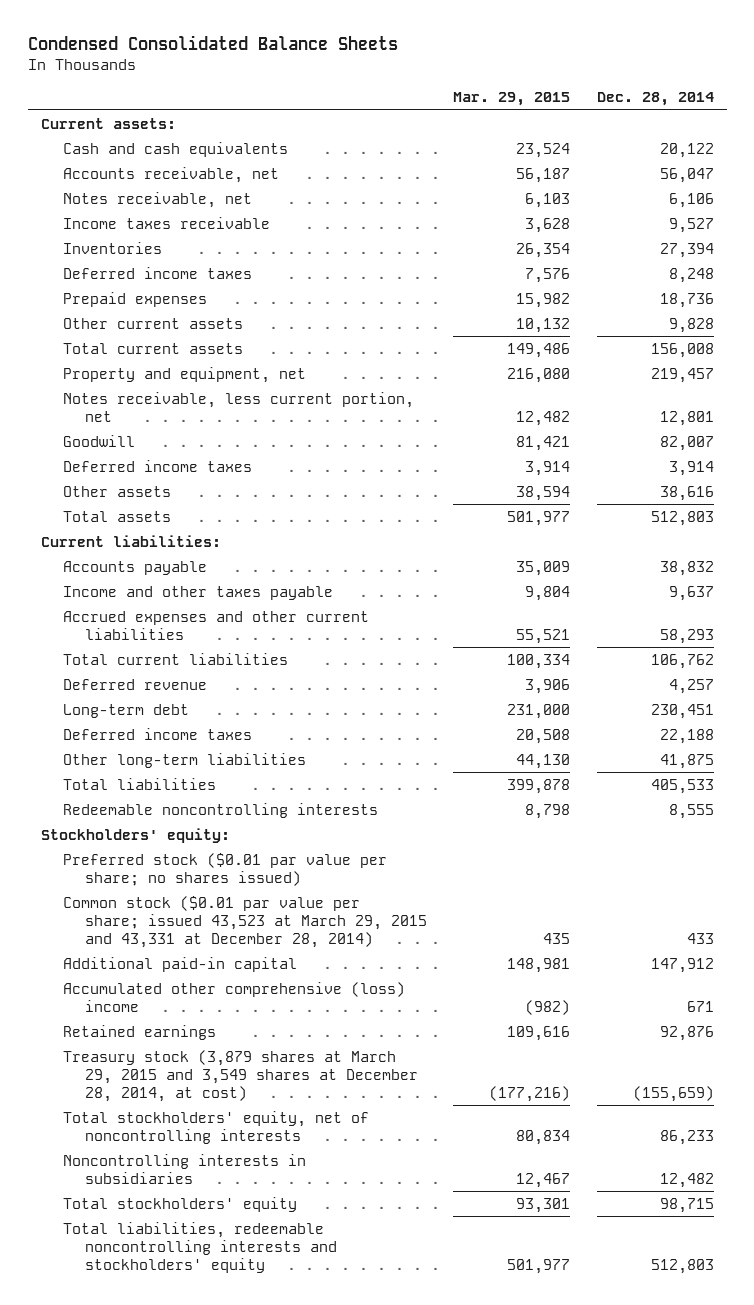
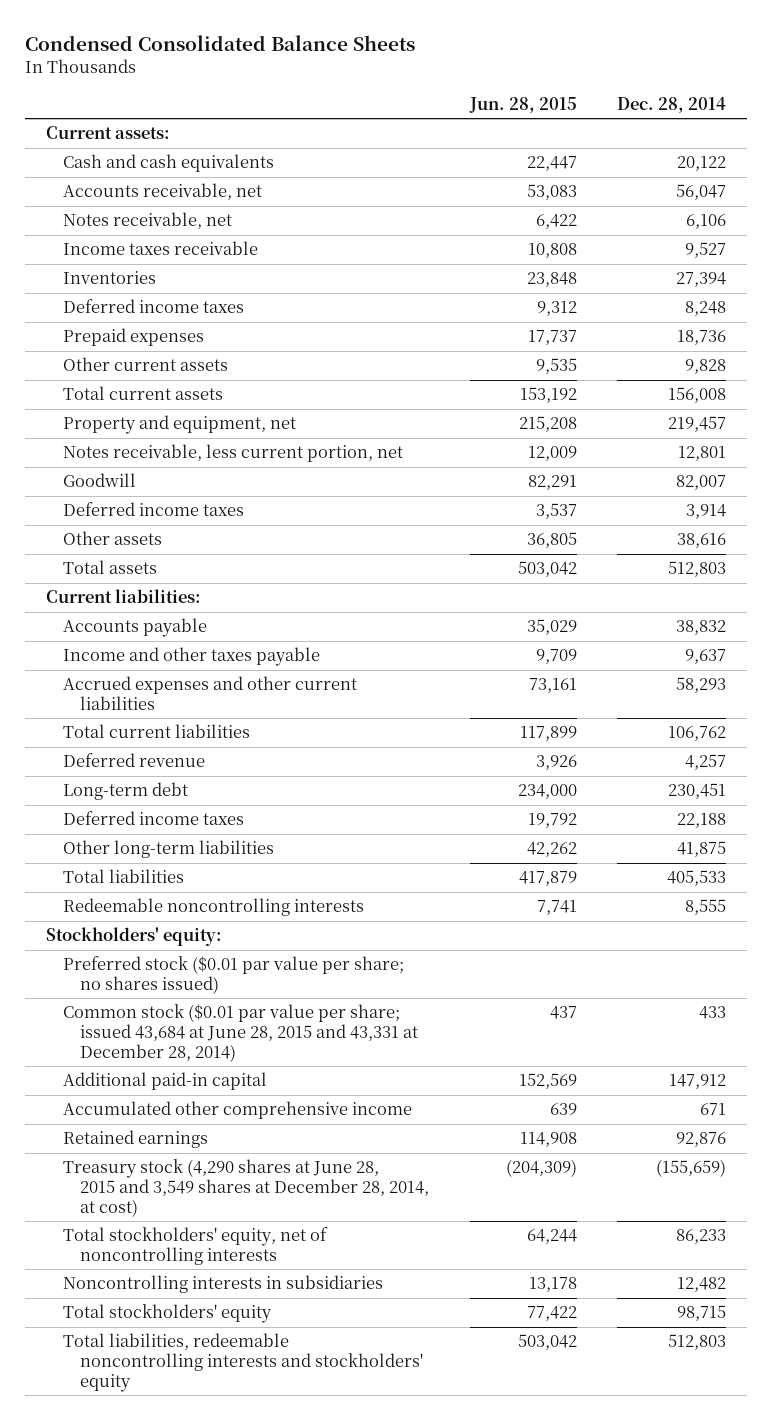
[453,92,571,107] Mar. 29, 2015 -> none
none -> [468,96,577,113] Jun. 28, 2015
[62,895,427,948] Common stock ($0.01 par value per share; issued 43,523 at March 29, 2015 and 43,331 at December 28, 2014) -> [62,1004,419,1062] Common stock ($0.01 par value per share; issued 43,684 at June 28, 2015 and 43,331 at December 28, 2014)
[62,981,405,1012] Accumulated other comprehensive (loss) income -> [62,1101,412,1120] Accumulated other comprehensive income
[62,1049,418,1102] Treasury stock (3,879 shares at March 29, 2015 and 3,549 shares at December 28, 2014, at cost) -> [62,1159,430,1217] Treasury stock (4,290 shares at June 28, 2015 and 3,549 shares at December 28, 2014, at cost)

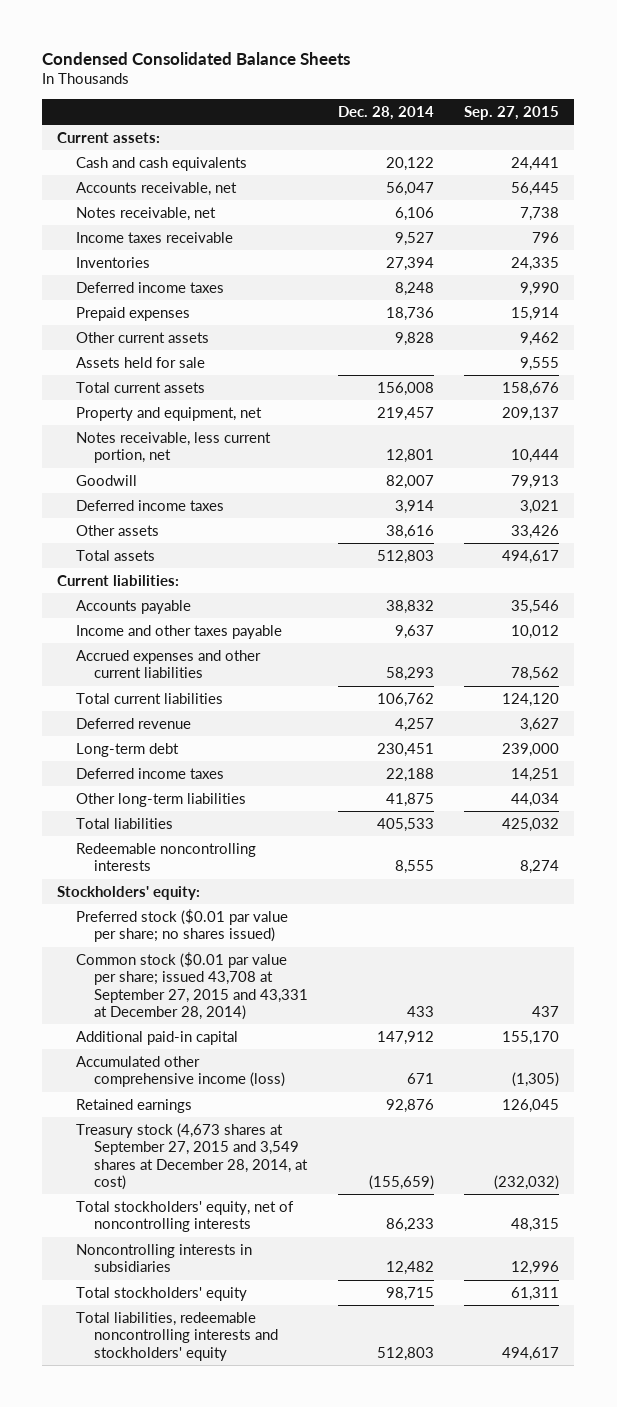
[468,96,577,113] Jun. 28, 2015 -> none
none -> [464,105,560,120] Sep. 27, 2015
none -> [75,356,205,368] Assets held for sale
[62,1004,419,1062] Common stock ($0.01 par value per share; issued 43,684 at June 28, 2015 and 43,331 at December 28, 2014) -> [75,951,309,1021] Common stock ($0.01 par value per share; issued 43,708 at September 27, 2015 and 43,331 at December 28, 2014)
[62,1101,412,1120] Accumulated other comprehensive income -> [75,1055,286,1088] Accumulated other comprehensive income (loss)
[62,1159,430,1217] Treasury stock (4,290 shares at June 28, 2015 and 3,549 shares at December 28, 2014, at cost) -> [75,1122,309,1191] Treasury stock (4,673 shares at September 27, 2015 and 3,549 shares at December 28, 2014, at cost)

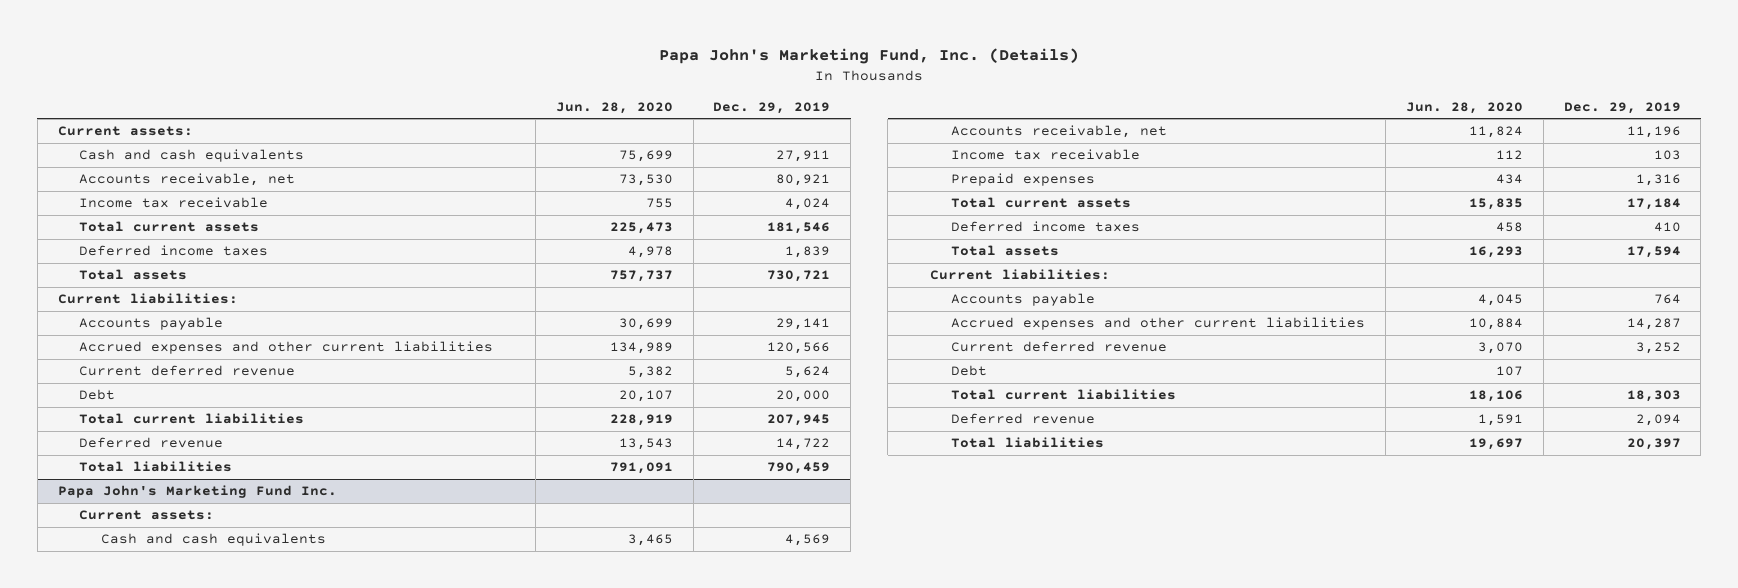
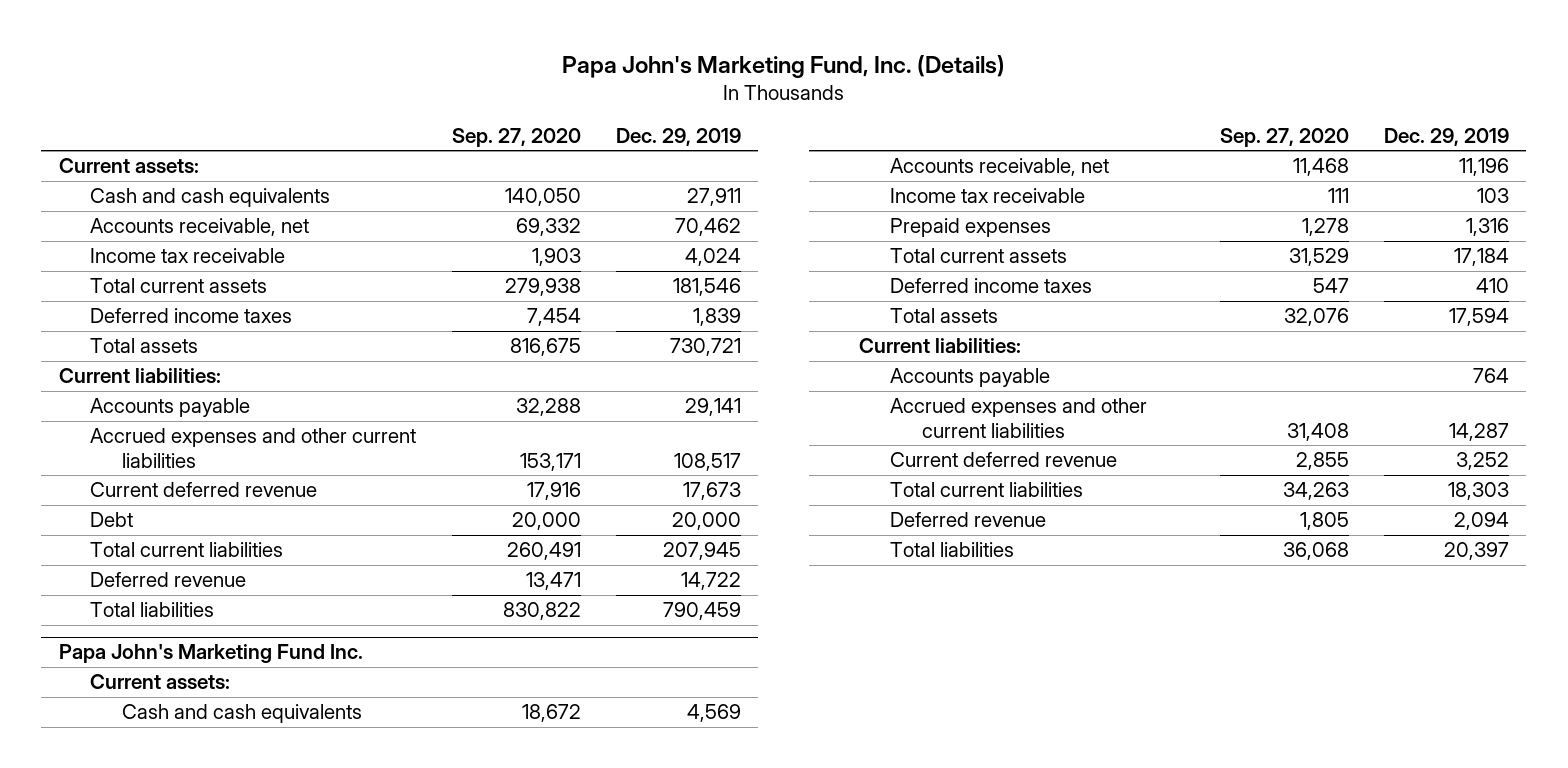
[555,102,673,115] Jun. 28, 2020 -> none
none -> [451,127,581,147] Sep. 27, 2020
[776,174,831,187] 80,921 -> [674,218,741,237] 70,462
[767,342,831,355] 120,566 -> [673,452,741,471] 108,517
[785,366,831,379] 5,624 -> [682,482,741,501] 17,673
[951,365,988,377] Debt -> none

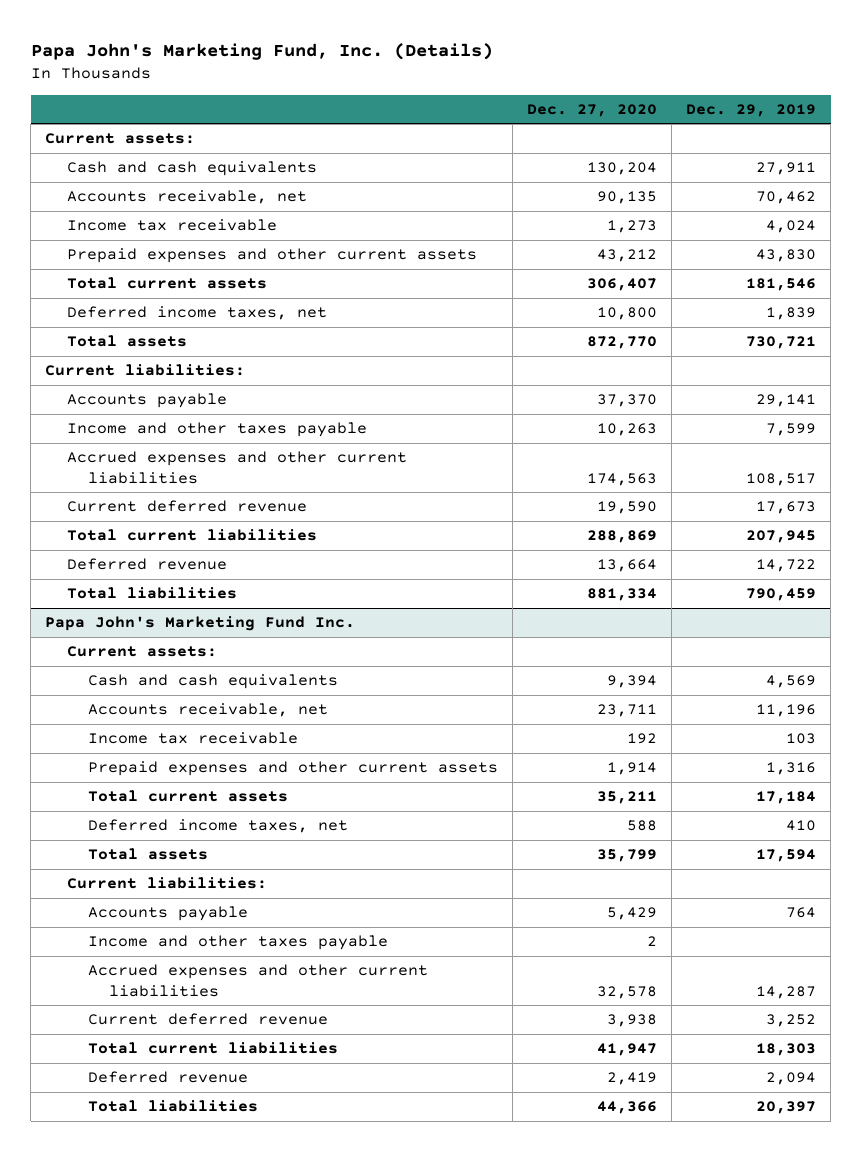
[451,127,581,147] Sep. 27, 2020 -> none
none -> [527,103,658,117] Dec. 27, 2020
none -> [66,248,477,264] Prepaid expenses and other current assets
[90,308,293,324] Deferred income taxes -> [66,306,327,321] Deferred income taxes, net
none -> [66,422,367,438] Income and other taxes payable
[90,512,134,528] Debt -> none
[890,218,1052,238] Prepaid expenses -> [87,761,498,777] Prepaid expenses and other current assets
[890,278,1093,294] Deferred income taxes -> [87,819,348,834] Deferred income taxes, net
none -> [87,935,388,951] Income and other taxes payable

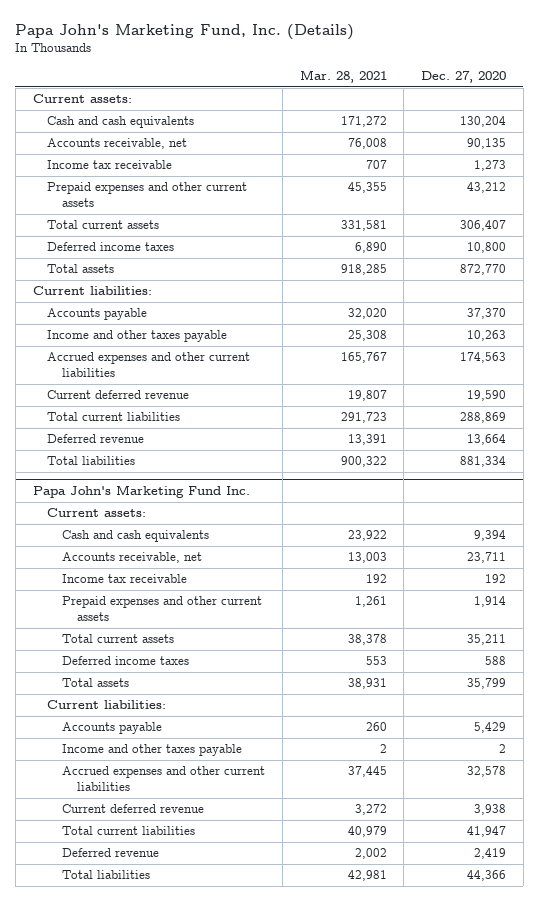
[686,103,817,117] Dec. 29, 2019 -> none
none -> [299,70,387,84] Mar. 28, 2021
[66,306,327,321] Deferred income taxes, net -> [47,242,175,252] Deferred income taxes
[87,819,348,834] Deferred income taxes, net -> [62,656,190,666] Deferred income taxes

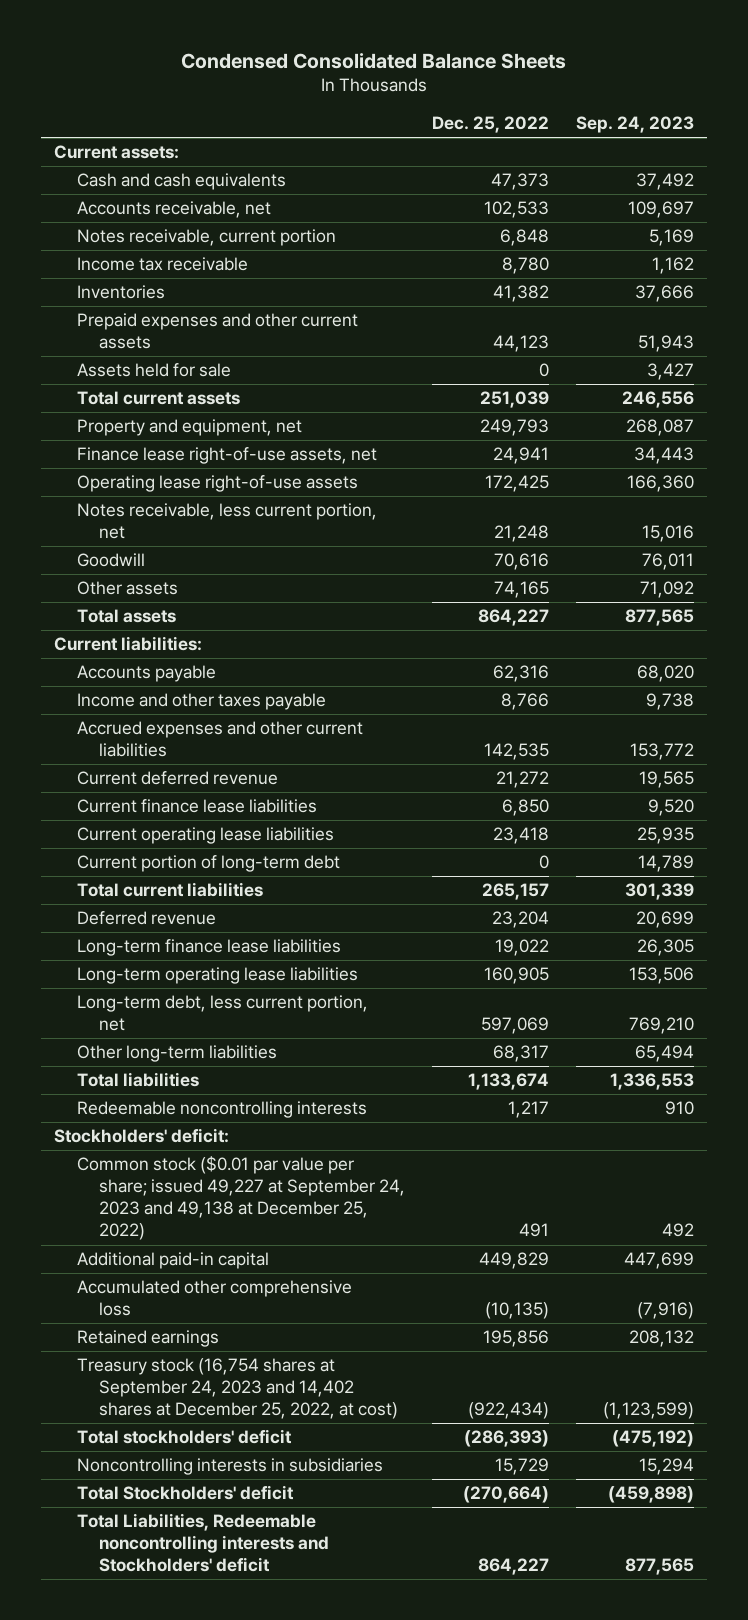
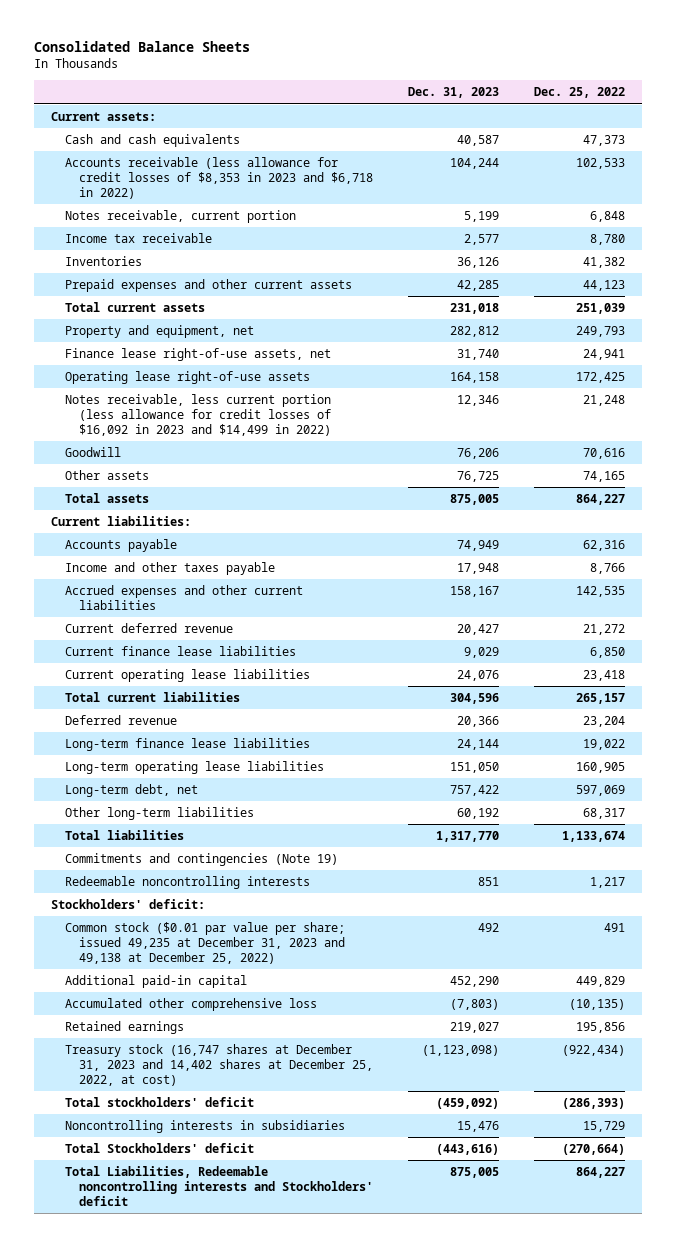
[180,52,566,69] Condensed Consolidated Balance Sheets -> [33,41,250,53] Consolidated Balance Sheets
[575,116,694,134] Sep. 24, 2023 -> none
none -> [408,87,500,99] Dec. 31, 2023
[76,201,271,219] Accounts receivable, net -> [65,156,374,199] Accounts receivable (less allowance for credit losses of $8,353 in 2023 and $6,718 in 2022)
[76,363,231,378] Assets held for sale -> none
[76,503,377,540] Notes receivable, less current portion, net -> [65,393,332,436] Notes receivable, less current portion (less allowance for credit losses of $16,092 in 2023 and $14,499 in 2022)
[76,855,340,873] Current portion of long-term debt -> none
[76,995,368,1032] Long-term debt, less current portion, net -> [65,783,199,797] Long-term debt, net
none -> [65,852,339,866] Commitments and contingencies (Note 19)
[76,1156,406,1241] Common stock ($0.01 par value per share; issued 49,227 at September 24, 2023 and 49,138 at December 25, 2022) -> [65,921,346,964] Common stock ($0.01 par value per share; issued 49,235 at December 31, 2023 and 49,138 at December 25, 2022)
[76,1358,399,1420] Treasury stock (16,754 shares at September 24, 2023 and 14,402 shares at December 25, 2022, at cost) -> [65,1043,374,1086] Treasury stock (16,747 shares at December 31, 2023 and 14,402 shares at December 25, 2022, at cost)

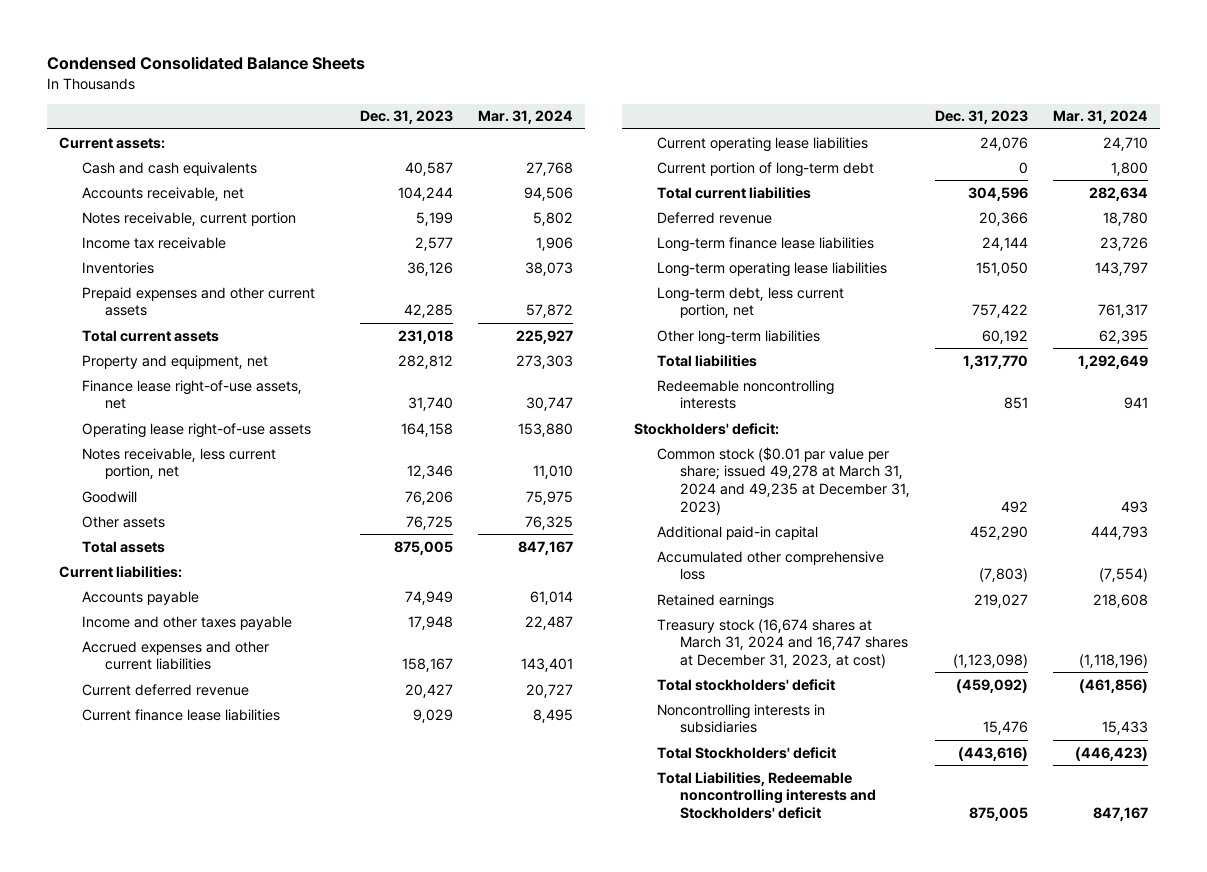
[33,41,250,53] Consolidated Balance Sheets -> [46,56,365,71] Condensed Consolidated Balance Sheets
[533,87,625,99] Dec. 25, 2022 -> none
none -> [477,110,573,125] Mar. 31, 2024
[65,156,374,199] Accounts receivable (less allowance for credit losses of $8,353 in 2023 and $6,718 in 2022) -> [82,186,245,201] Accounts receivable, net
[65,393,332,436] Notes receivable, less current portion (less allowance for credit losses of $16,092 in 2023 and $14,499 in 2022) -> [82,447,277,480] Notes receivable, less current portion, net
none -> [657,161,875,177] Current portion of long-term debt
[65,783,199,797] Long-term debt, net -> [657,286,845,319] Long-term debt, less current portion, net
[65,852,339,866] Commitments and contingencies (Note 19) -> none
[65,921,346,964] Common stock ($0.01 par value per share; issued 49,235 at December 31, 2023 and 49,138 at December 25, 2022) -> [657,446,911,515] Common stock ($0.01 par value per share; issued 49,278 at March 31, 2024 and 49,235 at December 31, 2023)
[65,1043,374,1086] Treasury stock (16,747 shares at December 31, 2023 and 14,402 shares at December 25, 2022, at cost) -> [657,618,909,669] Treasury stock (16,674 shares at March 31, 2024 and 16,747 shares at December 31, 2023, at cost)

